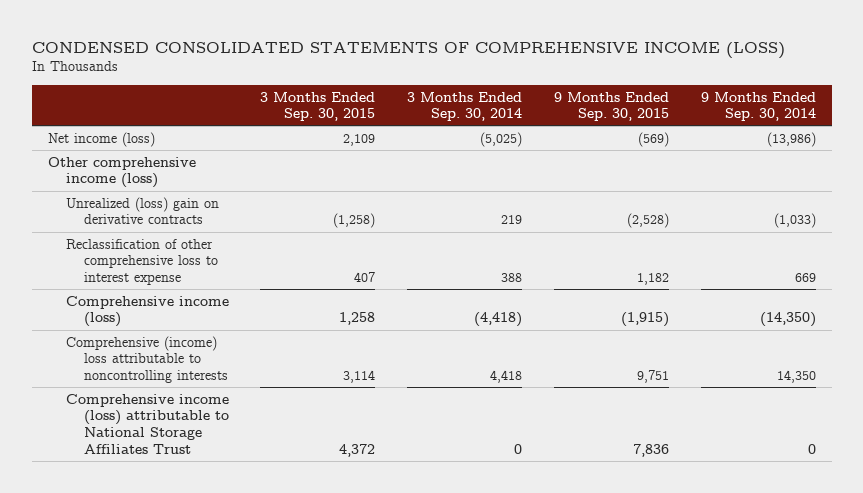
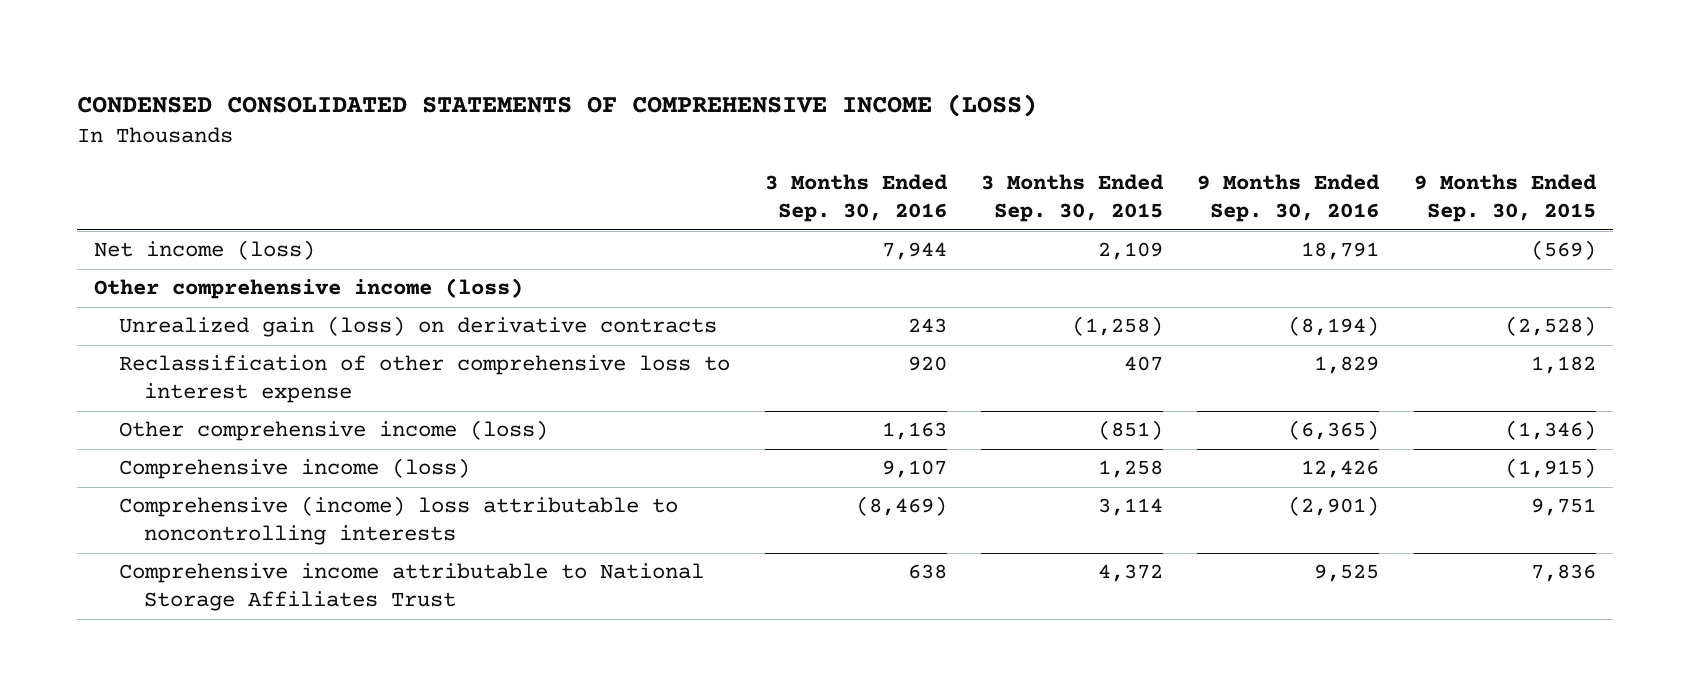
[407,91,523,122] 3 Months Ended Sep. 30, 2014 -> none
[700,91,816,122] 9 Months Ended Sep. 30, 2014 -> none
none -> [764,174,948,223] 3 Months Ended Sep. 30, 2016
none -> [1197,174,1381,223] 9 Months Ended Sep. 30, 2016
[65,196,219,225] Unrealized (loss) gain on derivative contracts -> [119,316,718,338] Unrealized gain (loss) on derivative contracts
none -> [119,420,549,442] Other comprehensive income (loss)
[65,393,229,454] Comprehensive income (loss) attributable to National Storage Affiliates Trust -> [119,563,705,612] Comprehensive income attributable to National Storage Affiliates Trust

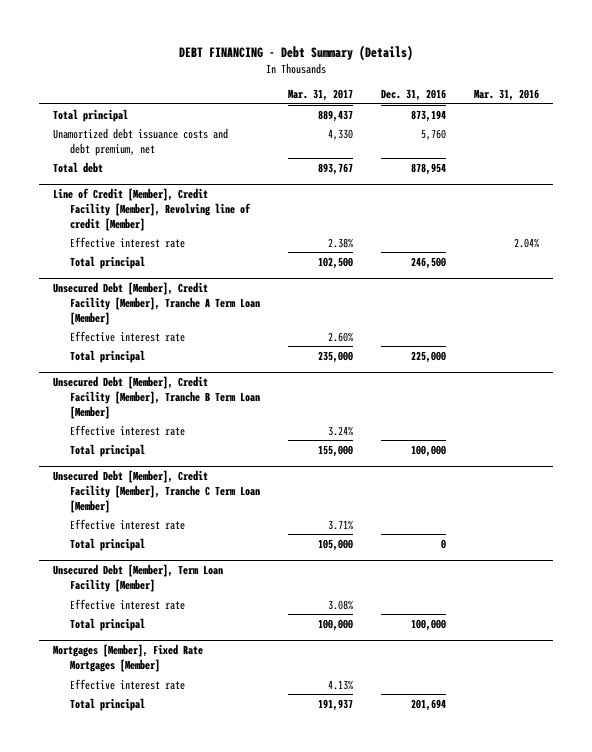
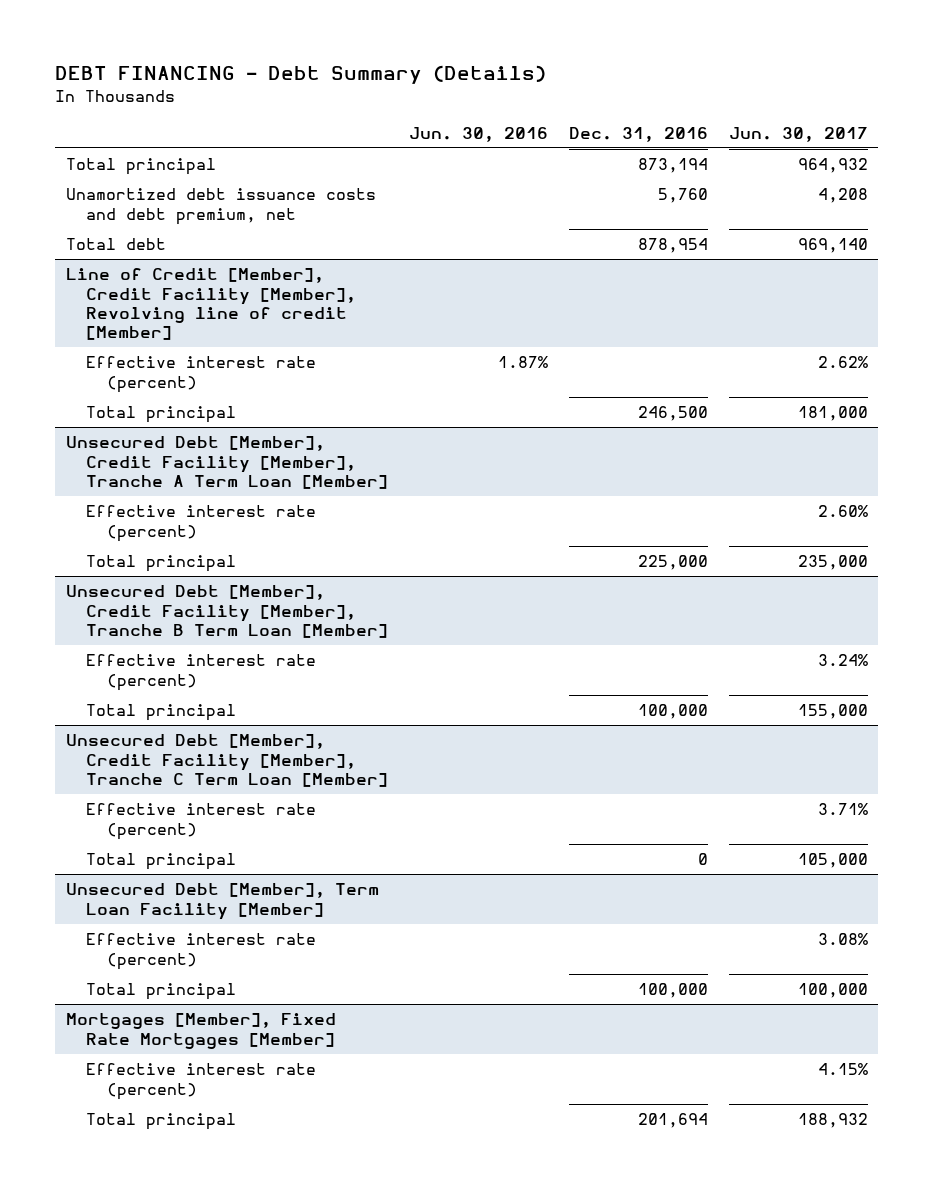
[287,89,353,102] Mar. 31, 2017 -> none
[474,89,540,102] Mar. 31, 2016 -> none
none -> [409,126,549,142] Jun. 30, 2016
none -> [728,126,868,142] Jun. 30, 2017
[69,236,185,248] Effective interest rate -> [86,356,317,393] Effective interest rate (percent)
[69,330,185,342] Effective interest rate -> [86,505,317,542] Effective interest rate (percent)
[69,424,185,436] Effective interest rate -> [86,654,317,691] Effective interest rate (percent)
[69,518,185,530] Effective interest rate -> [86,803,317,840] Effective interest rate (percent)
[69,598,185,610] Effective interest rate -> [86,933,317,970] Effective interest rate (percent)
[69,678,185,690] Effective interest rate -> [86,1063,317,1100] Effective interest rate (percent)

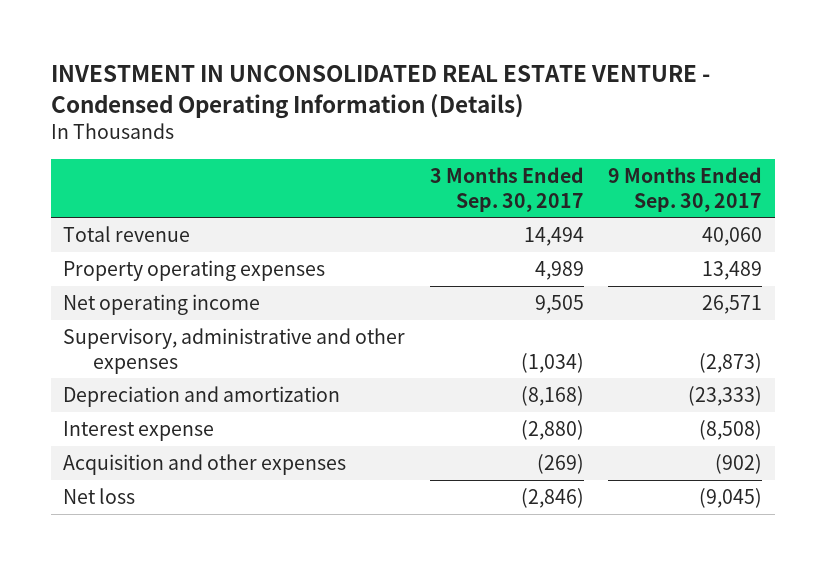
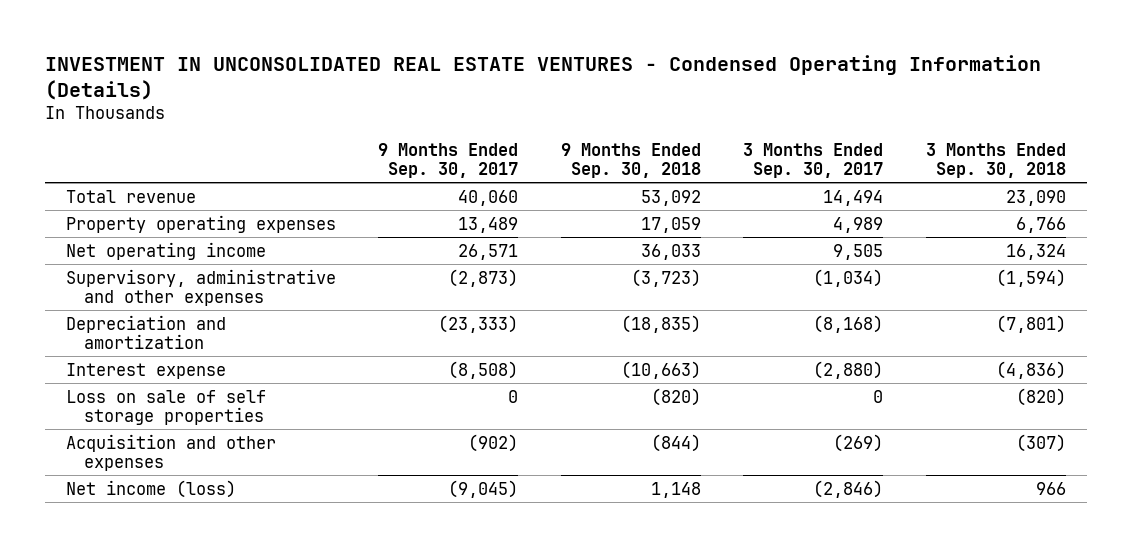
[51,64,711,119] INVESTMENT IN UNCONSOLIDATED REAL ESTATE VENTURE - Condensed Operating Information (Details) -> [44,54,1041,100] INVESTMENT IN UNCONSOLIDATED REAL ESTATE VENTURES - Condensed Operating Information (Details)
none -> [560,142,701,178] 9 Months Ended Sep. 30, 2018
none -> [925,142,1066,178] 3 Months Ended Sep. 30, 2018
none -> [65,389,266,425] Loss on sale of self storage properties
[63,488,136,505] Net loss -> [65,479,236,498] Net income (loss)

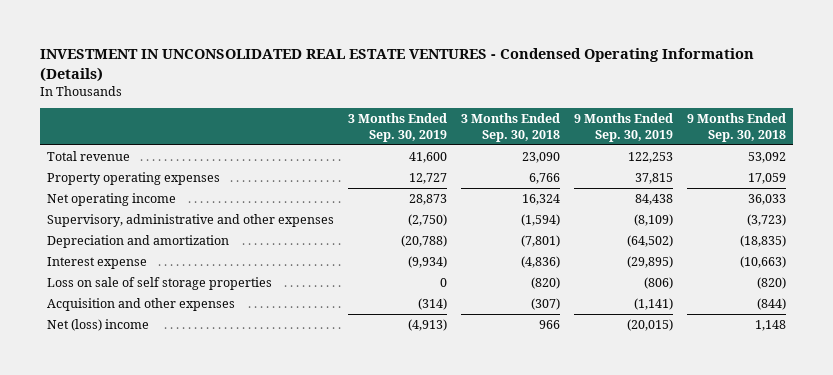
[378,142,519,178] 9 Months Ended Sep. 30, 2017 -> none
[743,142,884,178] 3 Months Ended Sep. 30, 2017 -> none
none -> [348,113,448,142] 3 Months Ended Sep. 30, 2019
none -> [574,113,674,142] 9 Months Ended Sep. 30, 2019
[65,479,236,498] Net income (loss) -> [47,318,150,331] Net (loss) income

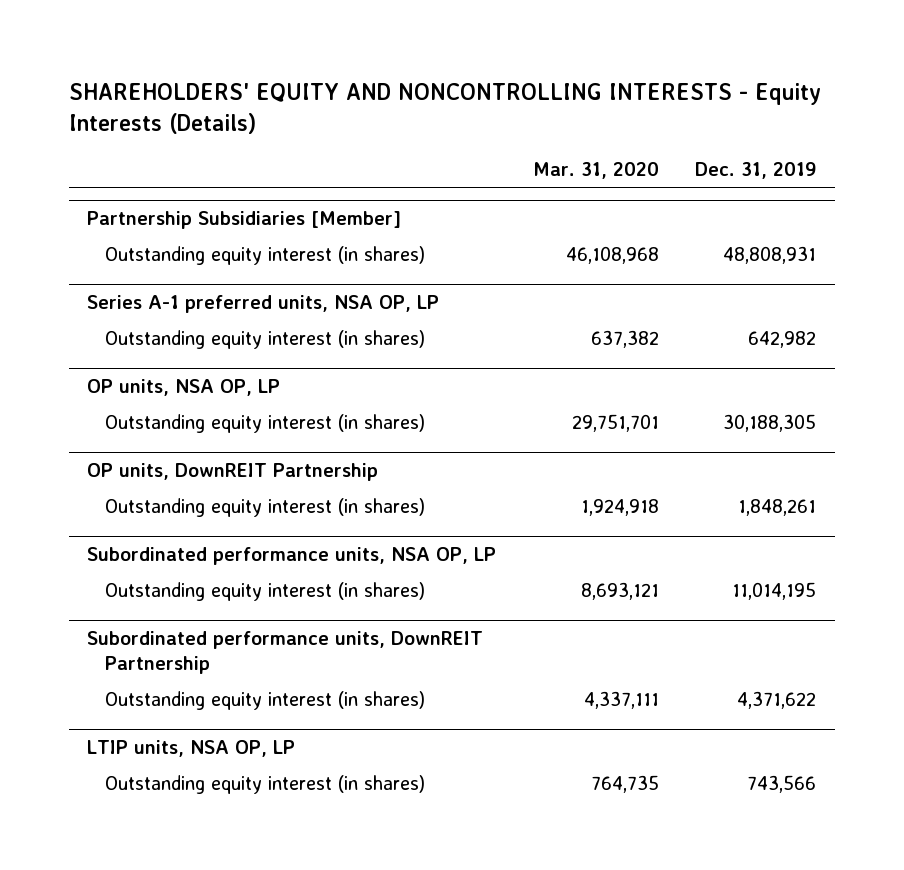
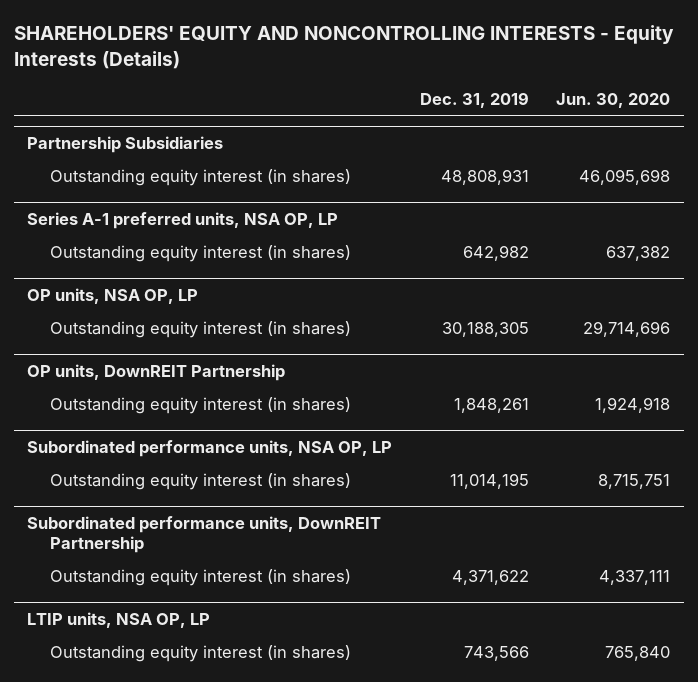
[532,162,659,180] Mar. 31, 2020 -> none
none -> [556,93,671,109] Jun. 30, 2020
[87,211,402,230] Partnership Subsidiaries [Member] -> [27,135,224,153] Partnership Subsidiaries

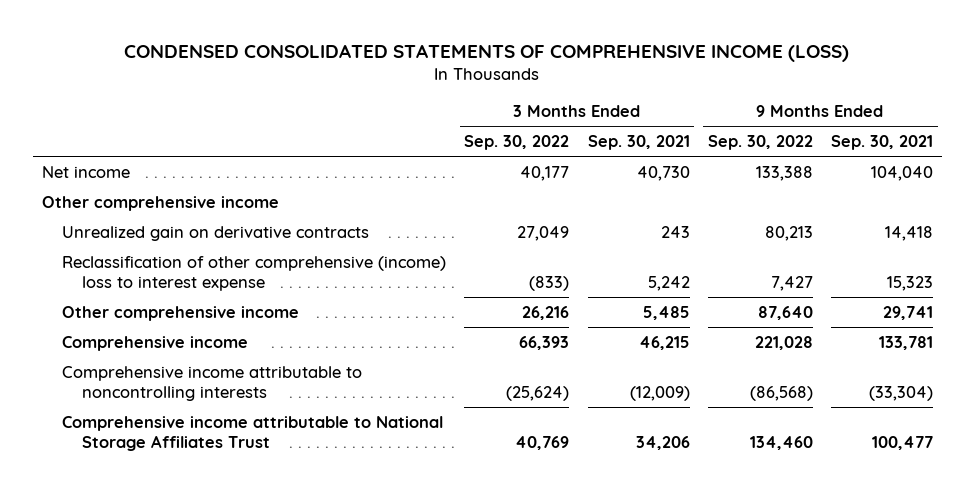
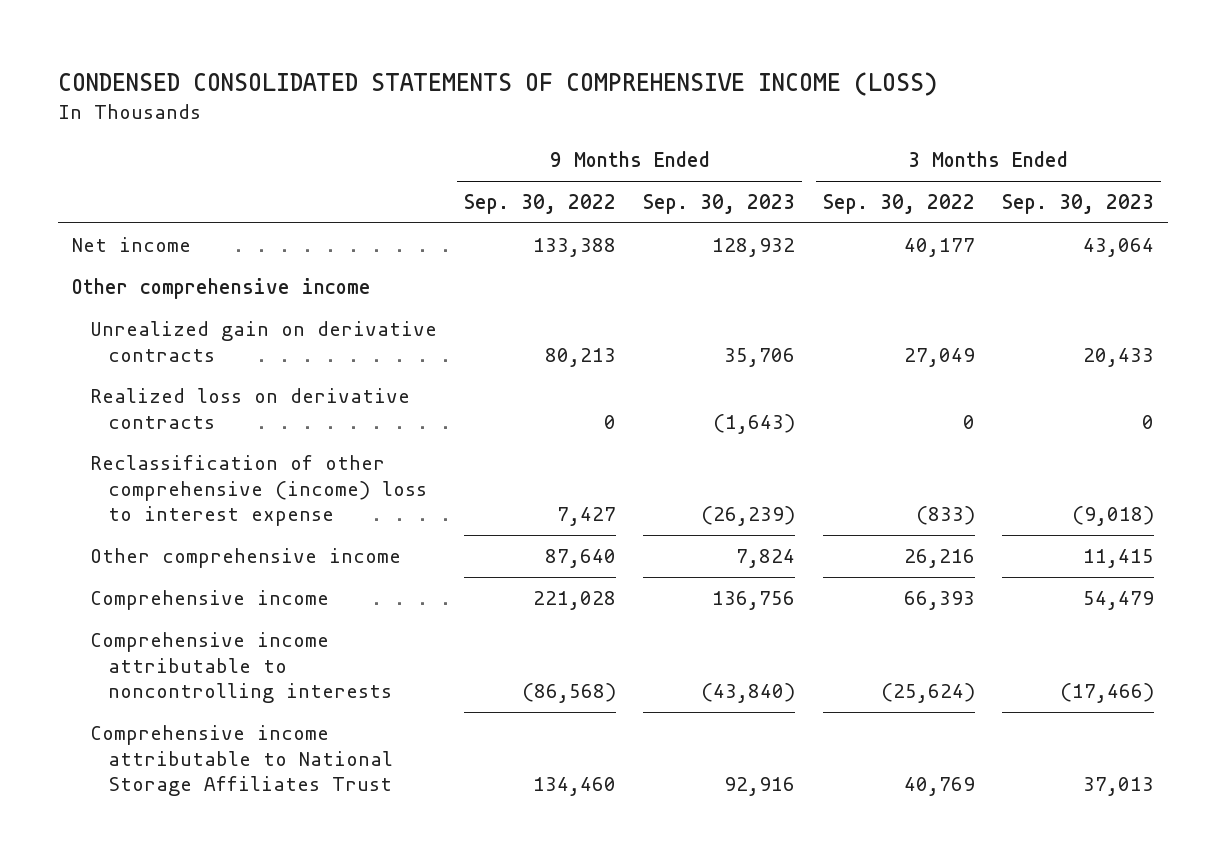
[587,135,690,151] Sep. 30, 2021 -> none
[831,135,934,151] Sep. 30, 2021 -> none
none -> [643,194,796,215] Sep. 30, 2023
none -> [1001,194,1154,215] Sep. 30, 2023
none -> [89,388,410,429] Realized loss on derivative contracts

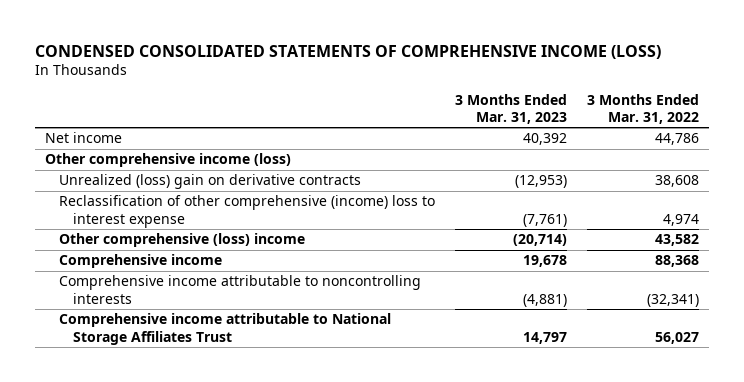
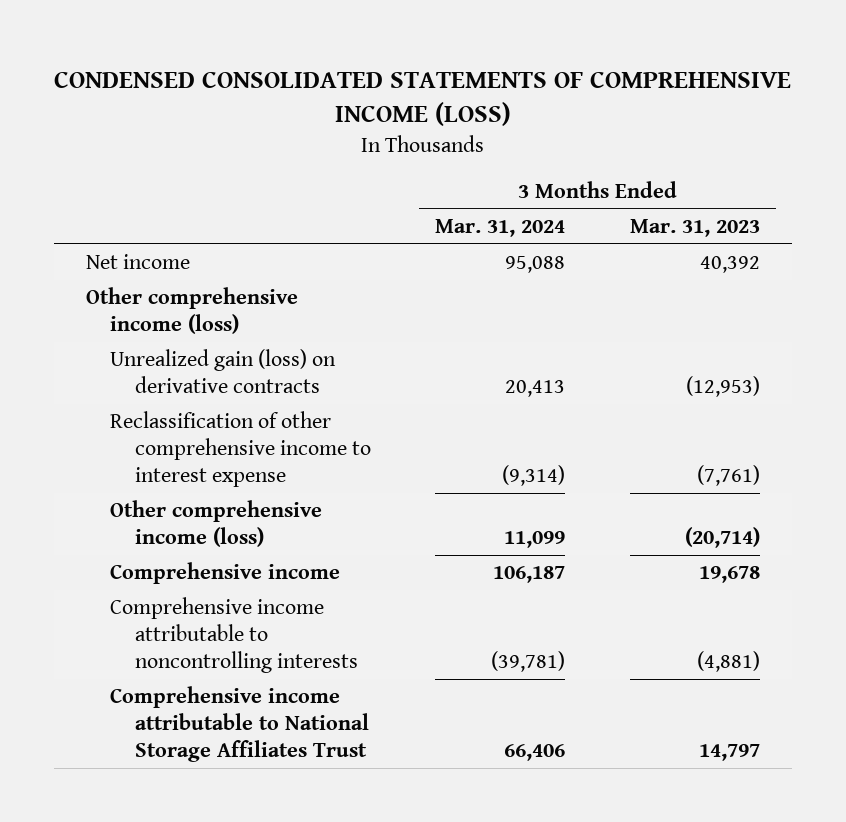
[586,93,699,124] 3 Months Ended Mar. 31, 2022 -> none
none -> [435,219,566,238] Mar. 31, 2024
[59,174,362,190] Unrealized (loss) gain on derivative contracts -> [110,349,337,394] Unrealized gain (loss) on derivative contracts
[59,195,436,228] Reclassification of other comprehensive (income) loss to interest expense -> [110,411,371,488] Reclassification of other comprehensive income to interest expense
[59,233,306,248] Other comprehensive (loss) income -> [110,500,323,548] Other comprehensive income (loss)

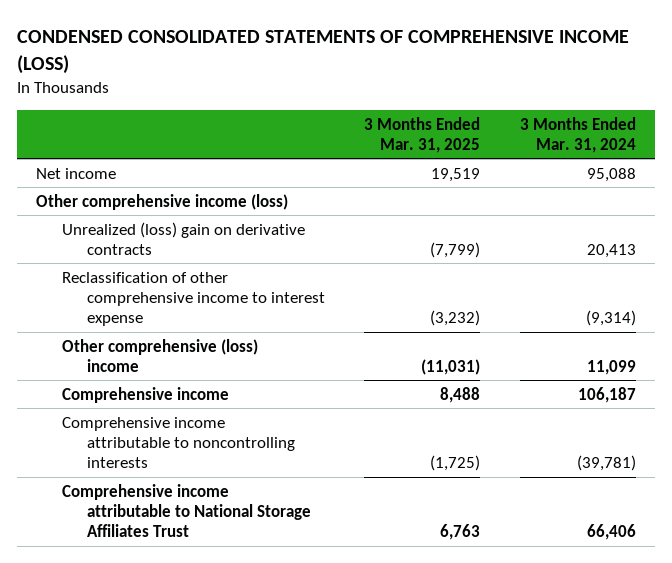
[629,219,760,238] Mar. 31, 2023 -> none
none -> [364,116,481,153] 3 Months Ended Mar. 31, 2025
[110,349,337,394] Unrealized gain (loss) on derivative contracts -> [61,221,305,255] Unrealized (loss) gain on derivative contracts
[110,500,323,548] Other comprehensive income (loss) -> [61,338,258,372] Other comprehensive (loss) income

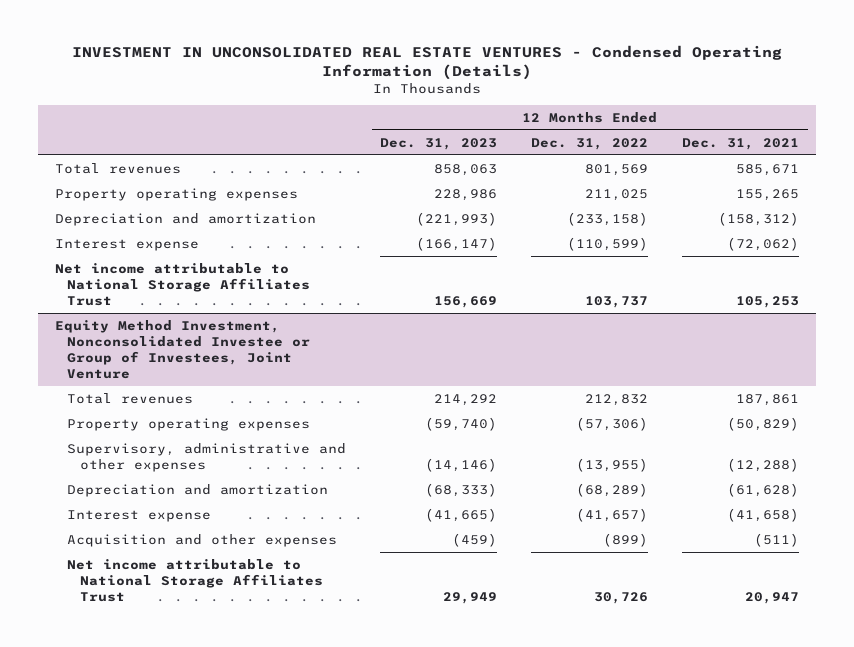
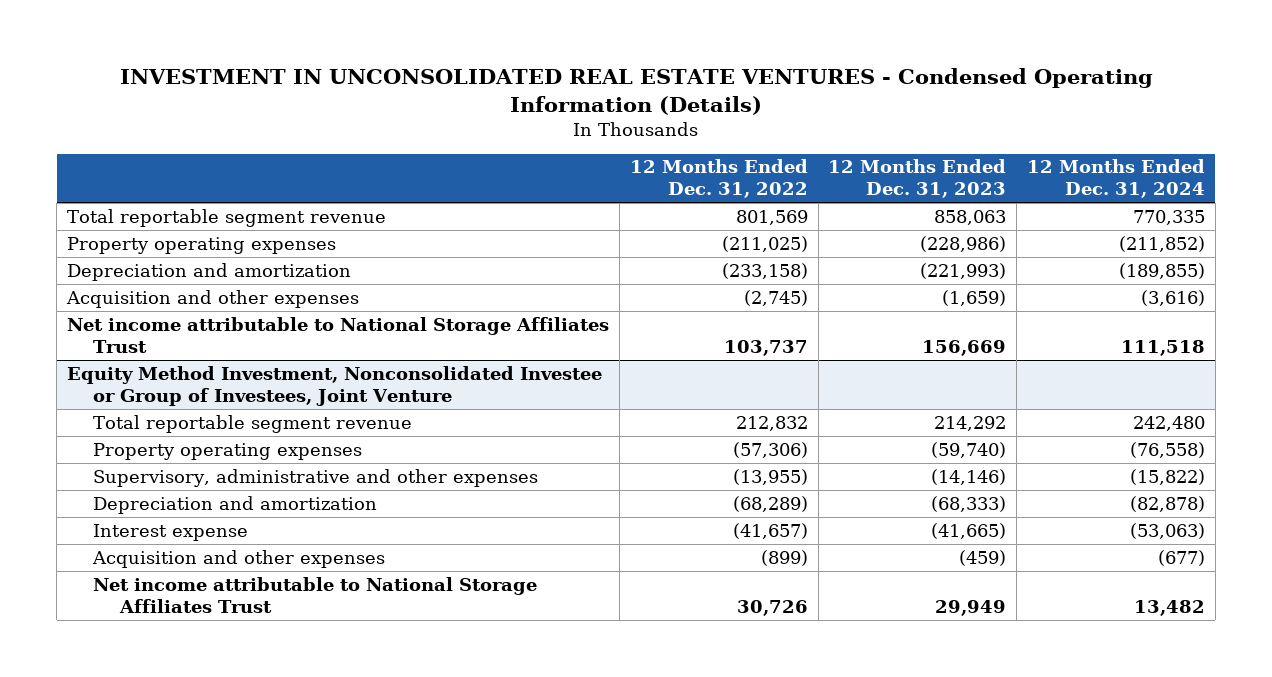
[682,137,800,150] Dec. 31, 2021 -> none
none -> [1027,159,1206,199] 12 Months Ended Dec. 31, 2024
[54,162,181,174] Total revenues -> [67,208,387,227] Total reportable segment revenue
[434,188,498,201] 228,986 -> [920,235,1007,252] (228,986)
[585,188,649,201] 211,025 -> [721,235,808,252] (211,025)
[54,238,199,251] Interest expense -> none
none -> [66,289,360,308] Acquisition and other expenses
[67,392,194,404] Total revenues -> [93,414,413,433] Total reportable segment revenue

